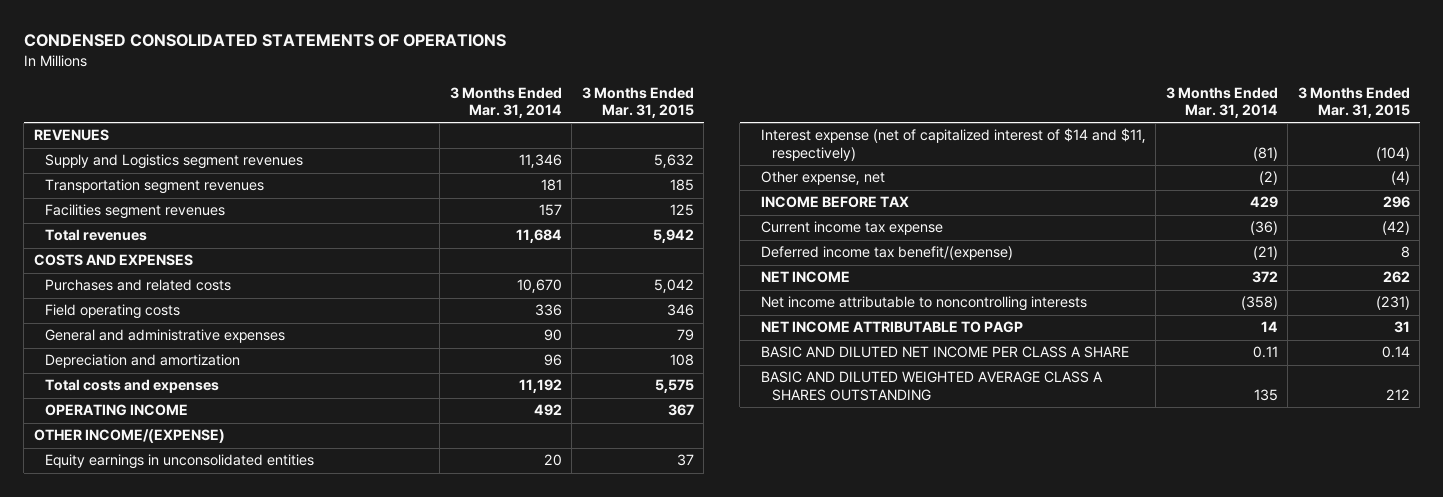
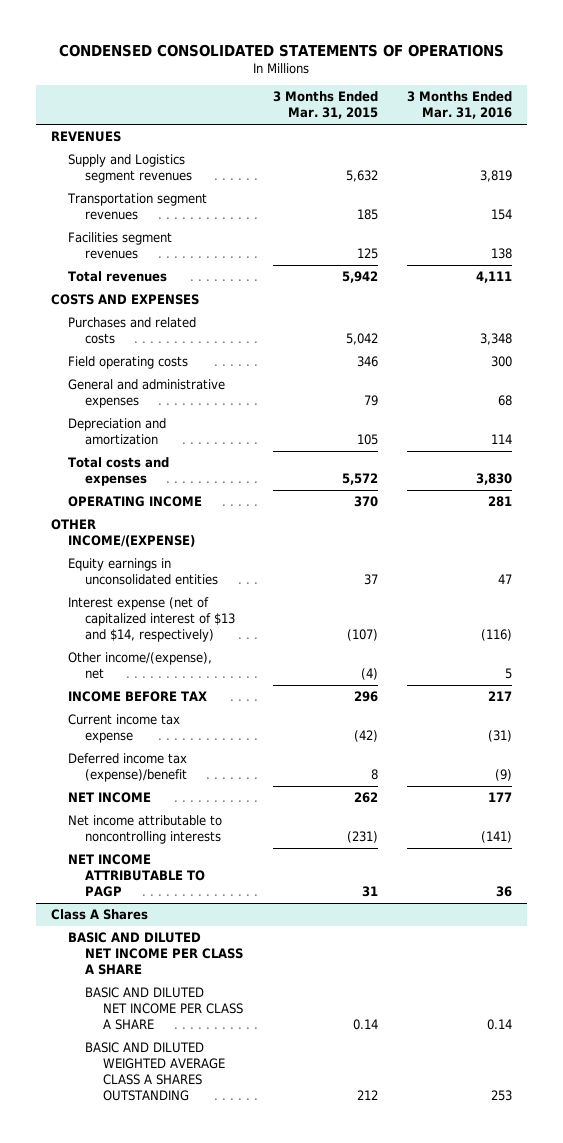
[449,86,562,119] 3 Months Ended Mar. 31, 2014 -> none
none -> [406,91,512,120] 3 Months Ended Mar. 31, 2016
[669,354,694,367] 108 -> [356,434,378,446] 105
[654,379,694,394] 5,575 -> [341,473,378,486] 5,572
[667,404,694,417] 367 -> [353,496,378,508] 370
[760,128,1146,162] Interest expense (net of capitalized interest of $14 and $11, respectively) -> [67,597,236,642] Interest expense (net of capitalized interest of $13 and $14, respectively)
[1375,147,1410,162] (104) -> [346,628,378,641] (107)
[760,171,885,186] Other expense, net -> [67,652,212,680] Other income/(expense), net
[760,246,1013,261] Deferred income tax benefit/(expense) -> [67,753,188,783] Deferred income tax (expense)/benefit
none -> [50,909,148,921] Class A Shares
none -> [67,932,244,975] BASIC AND DILUTED NET INCOME PER CLASS A SHARE

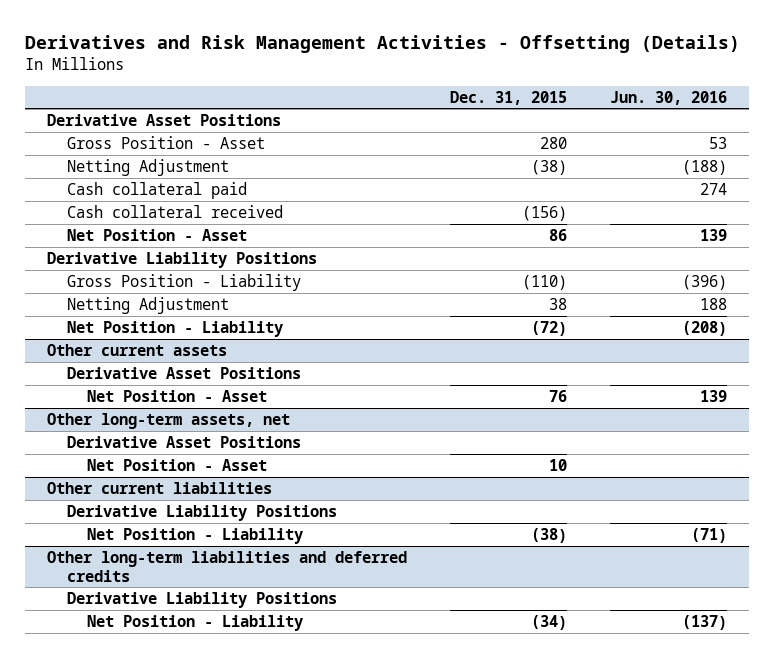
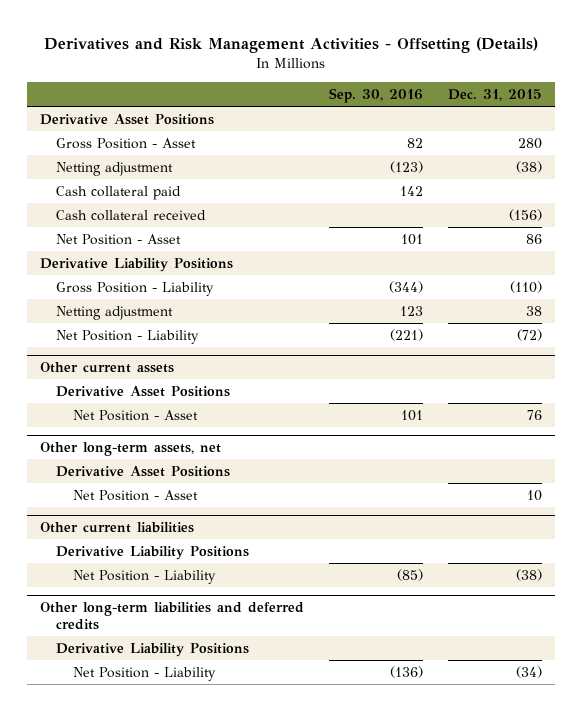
[610,90,728,105] Jun. 30, 2016 -> none
none -> [329,88,424,104] Sep. 30, 2016
[66,158,229,176] Netting Adjustment -> [56,161,174,176] Netting adjustment
[66,296,229,314] Netting Adjustment -> [56,305,174,320] Netting adjustment

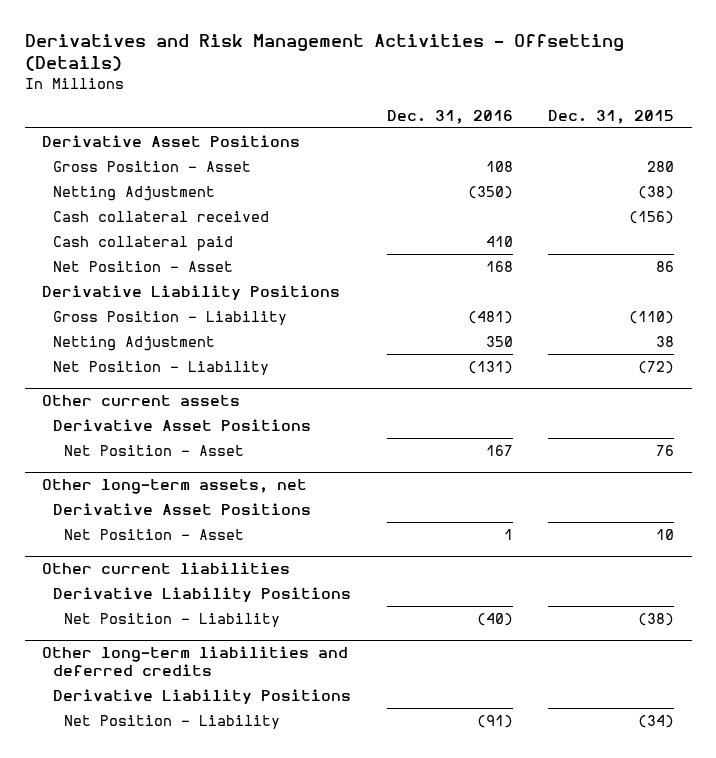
[329,88,424,104] Sep. 30, 2016 -> none
none -> [386,110,513,125] Dec. 31, 2016
[56,161,174,176] Netting adjustment -> [53,185,216,201] Netting Adjustment
[56,185,182,200] Cash collateral paid -> [53,235,234,251] Cash collateral paid
[56,305,174,320] Netting adjustment -> [53,335,216,351] Netting Adjustment

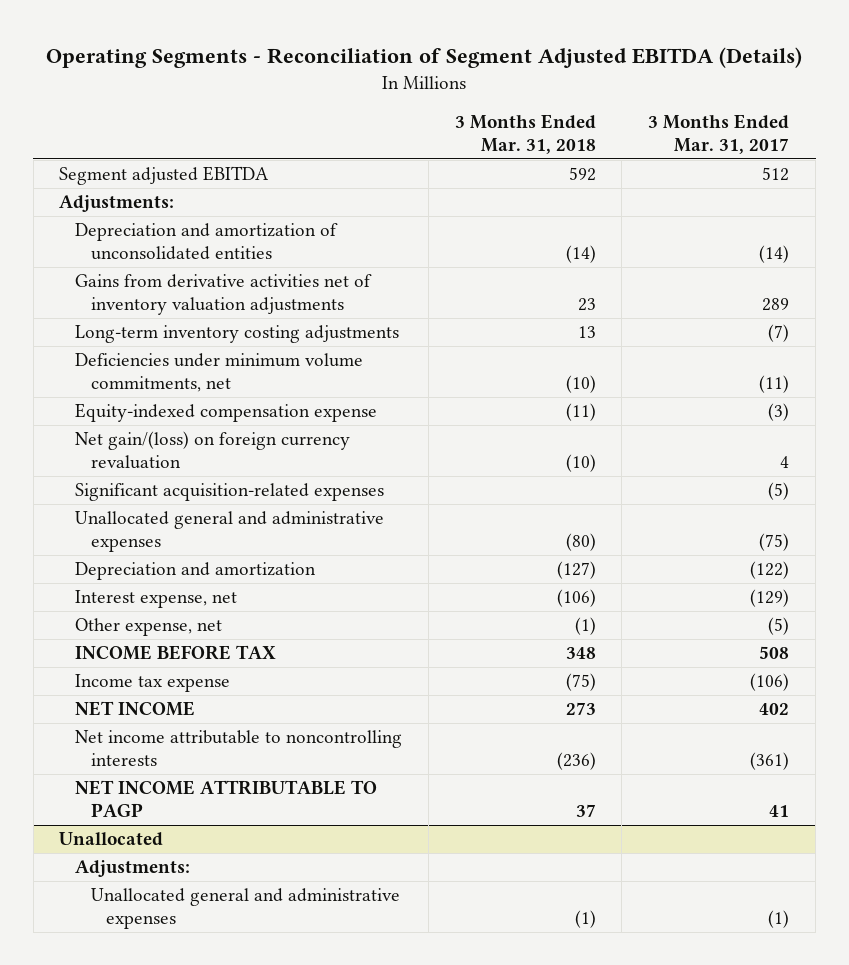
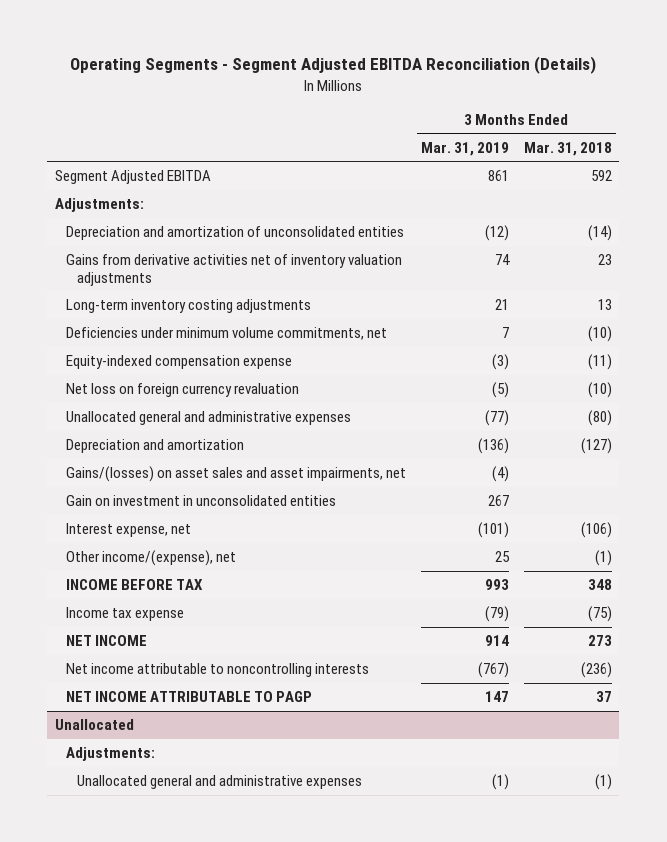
[46,46,803,68] Operating Segments - Reconciliation of Segment Adjusted EBITDA (Details) -> [70,56,597,75] Operating Segments - Segment Adjusted EBITDA Reconciliation (Details)
[648,113,790,154] 3 Months Ended Mar. 31, 2017 -> none
none -> [420,141,509,156] Mar. 31, 2019
[59,166,270,186] Segment adjusted EBITDA -> [54,170,211,185] Segment Adjusted EBITDA
[75,483,385,502] Significant acquisition-related expenses -> none
[75,431,351,470] Net gain/(loss) on foreign currency revaluation -> [65,383,299,398] Net loss on foreign currency revaluation
none -> [65,466,406,483] Gains/(losses) on asset sales and asset impairments, net
none -> [65,495,336,507] Gain on investment in unconsolidated entities
[75,618,223,637] Other expense, net -> [65,550,236,567] Other income/(expense), net

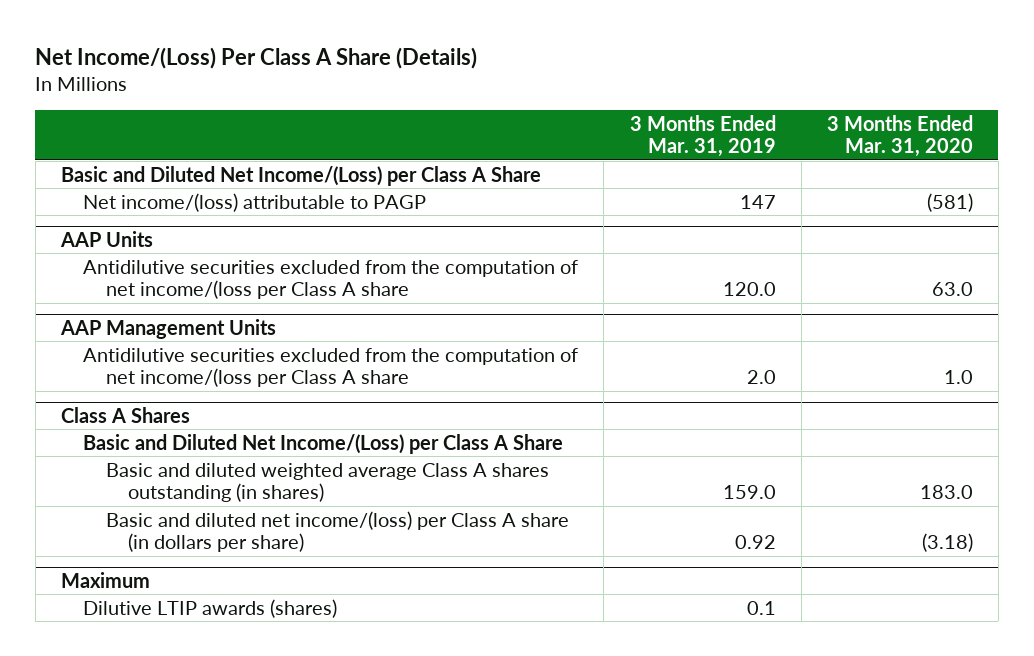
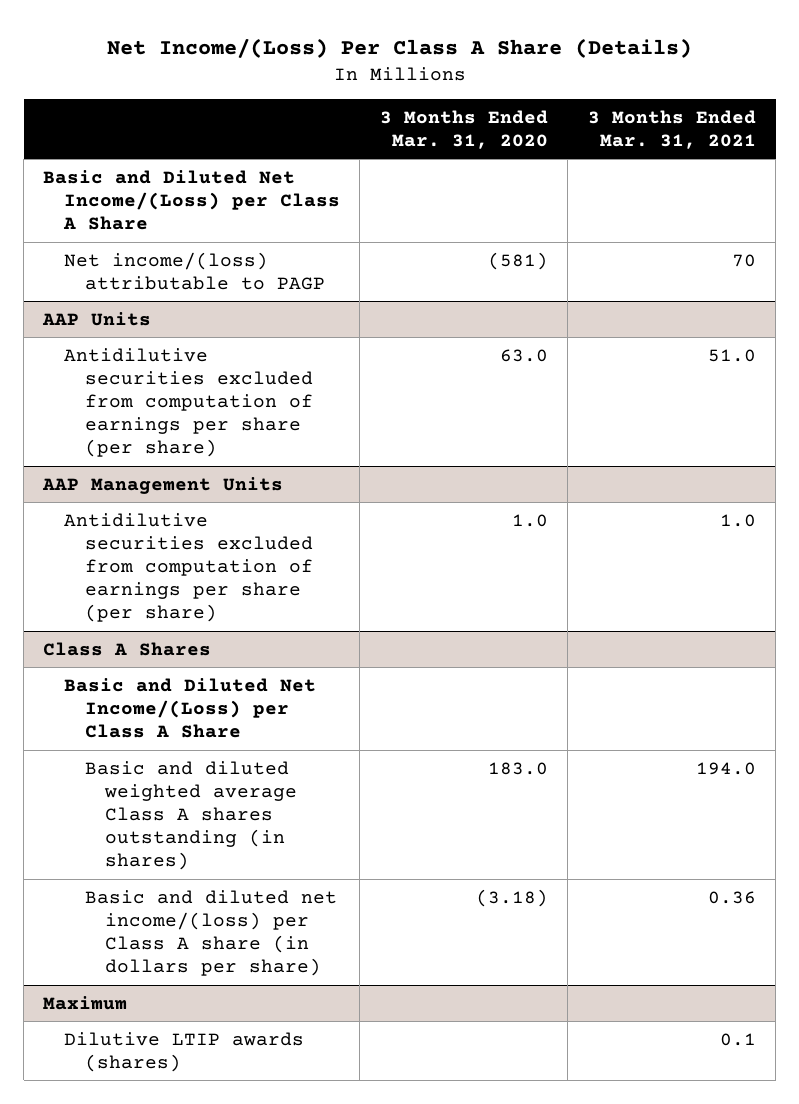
[629,114,776,158] 3 Months Ended Mar. 31, 2019 -> none
none -> [587,109,756,149] 3 Months Ended Mar. 31, 2021
[83,259,579,299] Antidilutive securities excluded from the computation of net income/(loss per Class A share -> [64,347,313,458] Antidilutive securities excluded from computation of earnings per share (per share)
[83,347,579,387] Antidilutive securities excluded from the computation of net income/(loss per Class A share -> [64,512,313,623] Antidilutive securities excluded from computation of earnings per share (per share)

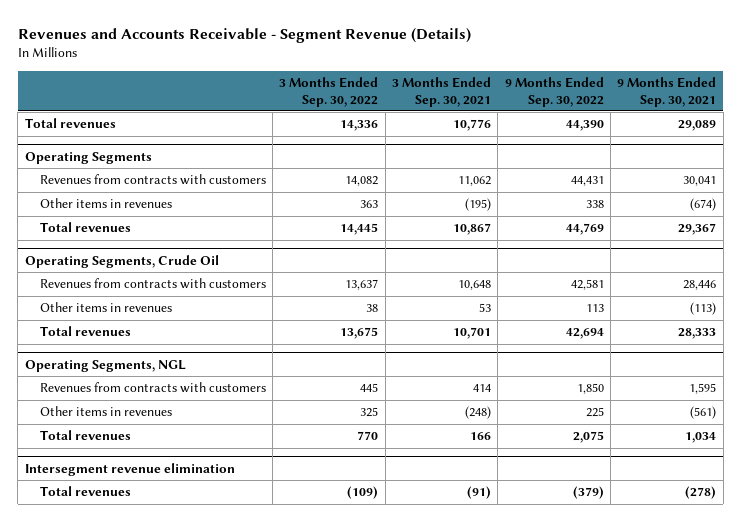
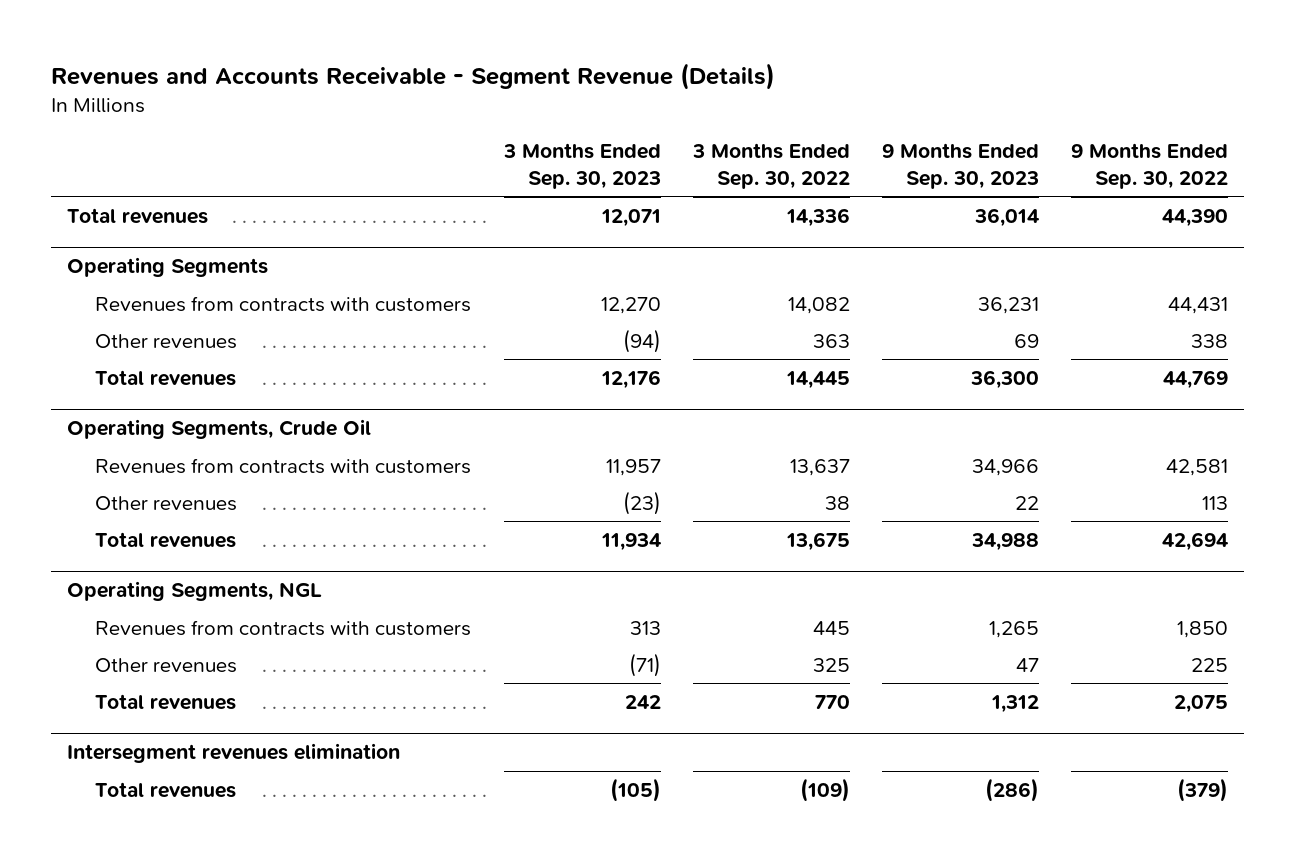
[392,76,492,107] 3 Months Ended Sep. 30, 2021 -> none
[617,76,717,107] 9 Months Ended Sep. 30, 2021 -> none
none -> [502,143,661,189] 3 Months Ended Sep. 30, 2023
none -> [881,143,1039,189] 9 Months Ended Sep. 30, 2023
[39,198,172,209] Other items in revenues -> [95,333,238,349] Other revenues
[39,302,172,313] Other items in revenues -> [95,495,238,511] Other revenues
[39,406,172,417] Other items in revenues -> [95,657,238,673] Other revenues
[24,462,235,476] Intersegment revenue elimination -> [67,742,401,763] Intersegment revenues elimination

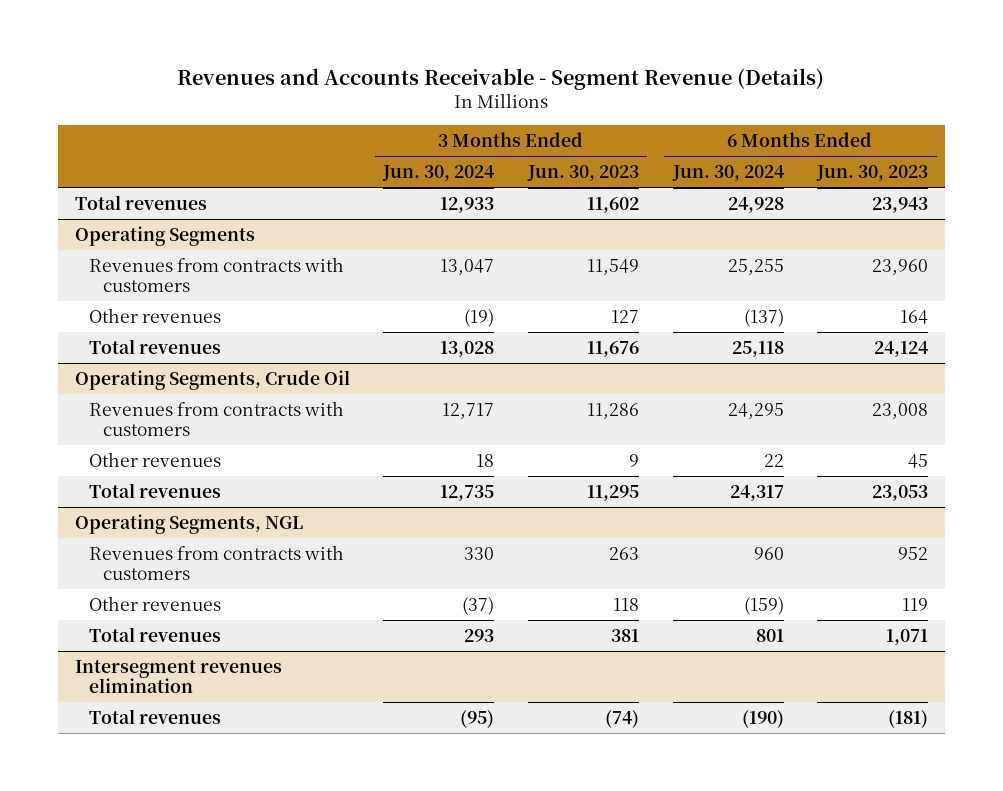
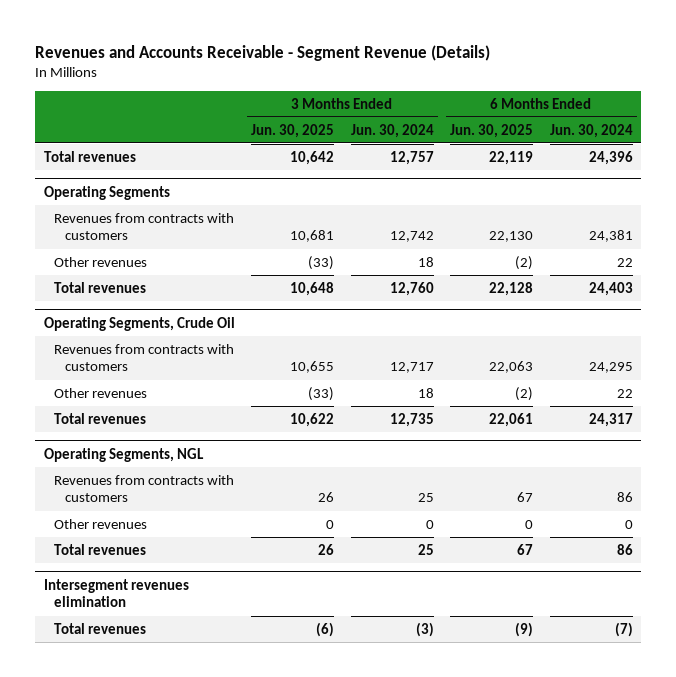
[526,165,639,182] Jun. 30, 2023 -> none
[816,165,929,182] Jun. 30, 2023 -> none
none -> [251,123,335,138] Jun. 30, 2025
none -> [450,123,534,138] Jun. 30, 2025
[440,196,495,213] 12,933 -> [389,150,434,165] 12,757
[727,196,784,213] 24,928 -> [588,150,633,165] 24,396
[440,258,495,275] 13,047 -> [389,231,434,243] 12,742
[727,258,784,275] 25,255 -> [588,230,633,243] 24,381
[464,307,495,327] (19) -> [417,256,434,267] 18
[743,307,784,327] (137) -> [616,257,633,267] 22
[440,340,495,357] 13,028 -> [389,281,434,296] 12,760
[731,340,784,357] 25,118 -> [588,281,633,296] 24,403
[464,546,495,560] 330 -> [417,493,434,503] 25
[753,546,784,560] 960 -> [616,492,633,503] 86
[462,595,495,615] (37) -> [425,519,434,529] 0
[743,595,784,615] (159) -> [624,519,633,529] 0
[464,628,495,642] 293 -> [417,543,434,555] 25
[755,628,784,642] 801 -> [616,543,633,555] 86
[460,709,495,728] (95) -> [415,621,434,637] (3)
[741,709,784,728] (190) -> [614,621,633,637] (7)

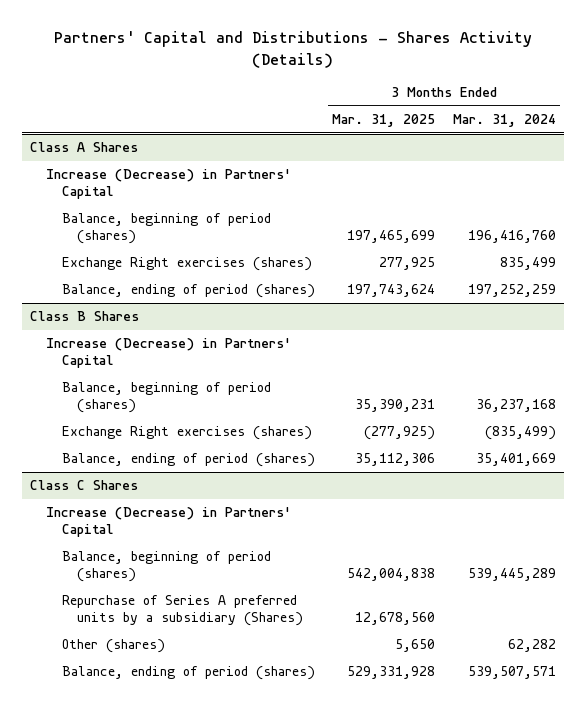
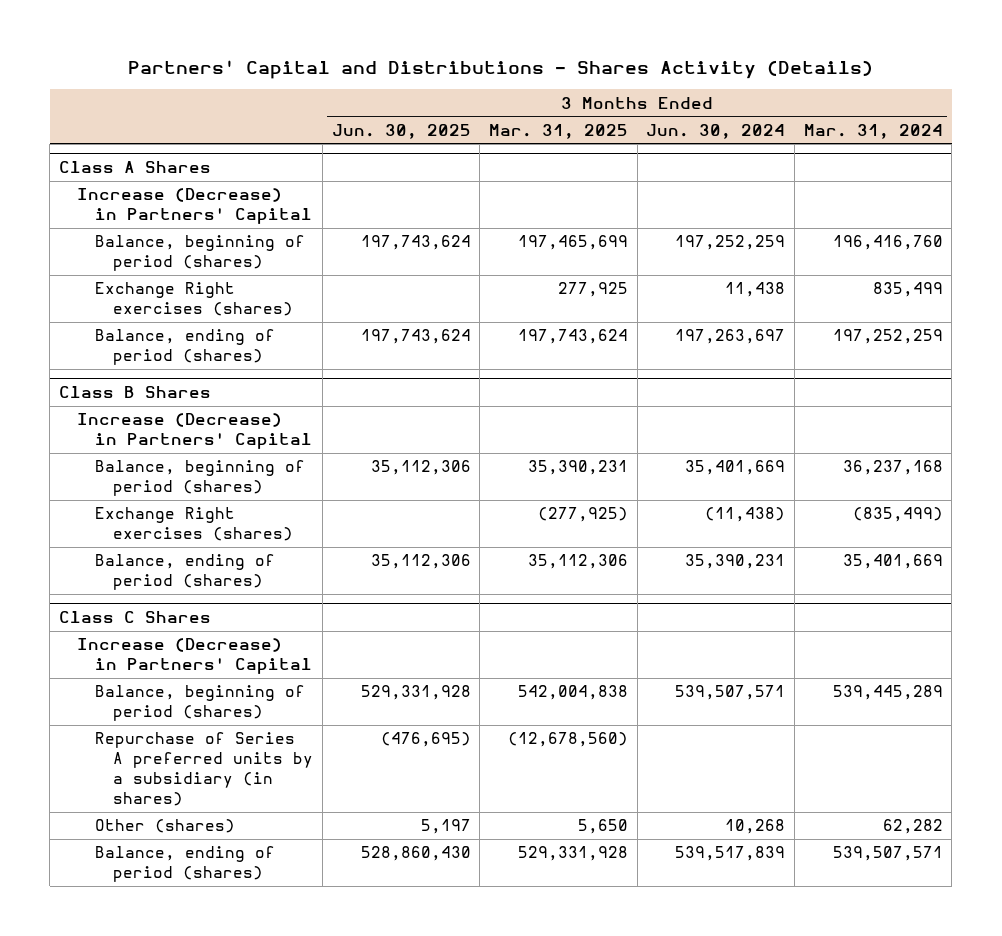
none -> [331,123,471,139] Jun. 30, 2025
none -> [646,123,786,139] Jun. 30, 2024
[61,595,304,627] Repurchase of Series A preferred units by a subsidiary (Shares) -> [95,732,314,807] Repurchase of Series A preferred units by a subsidiary (in shares)
[355,612,436,626] 12,678,560 -> [508,732,629,748] (12,678,560)

